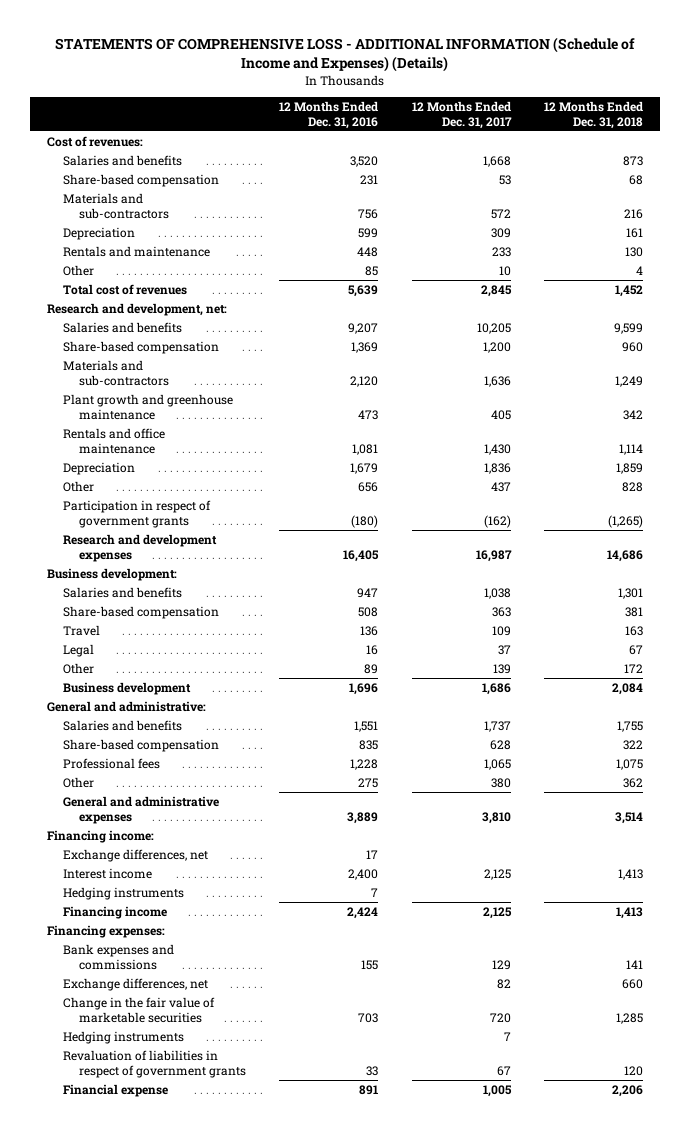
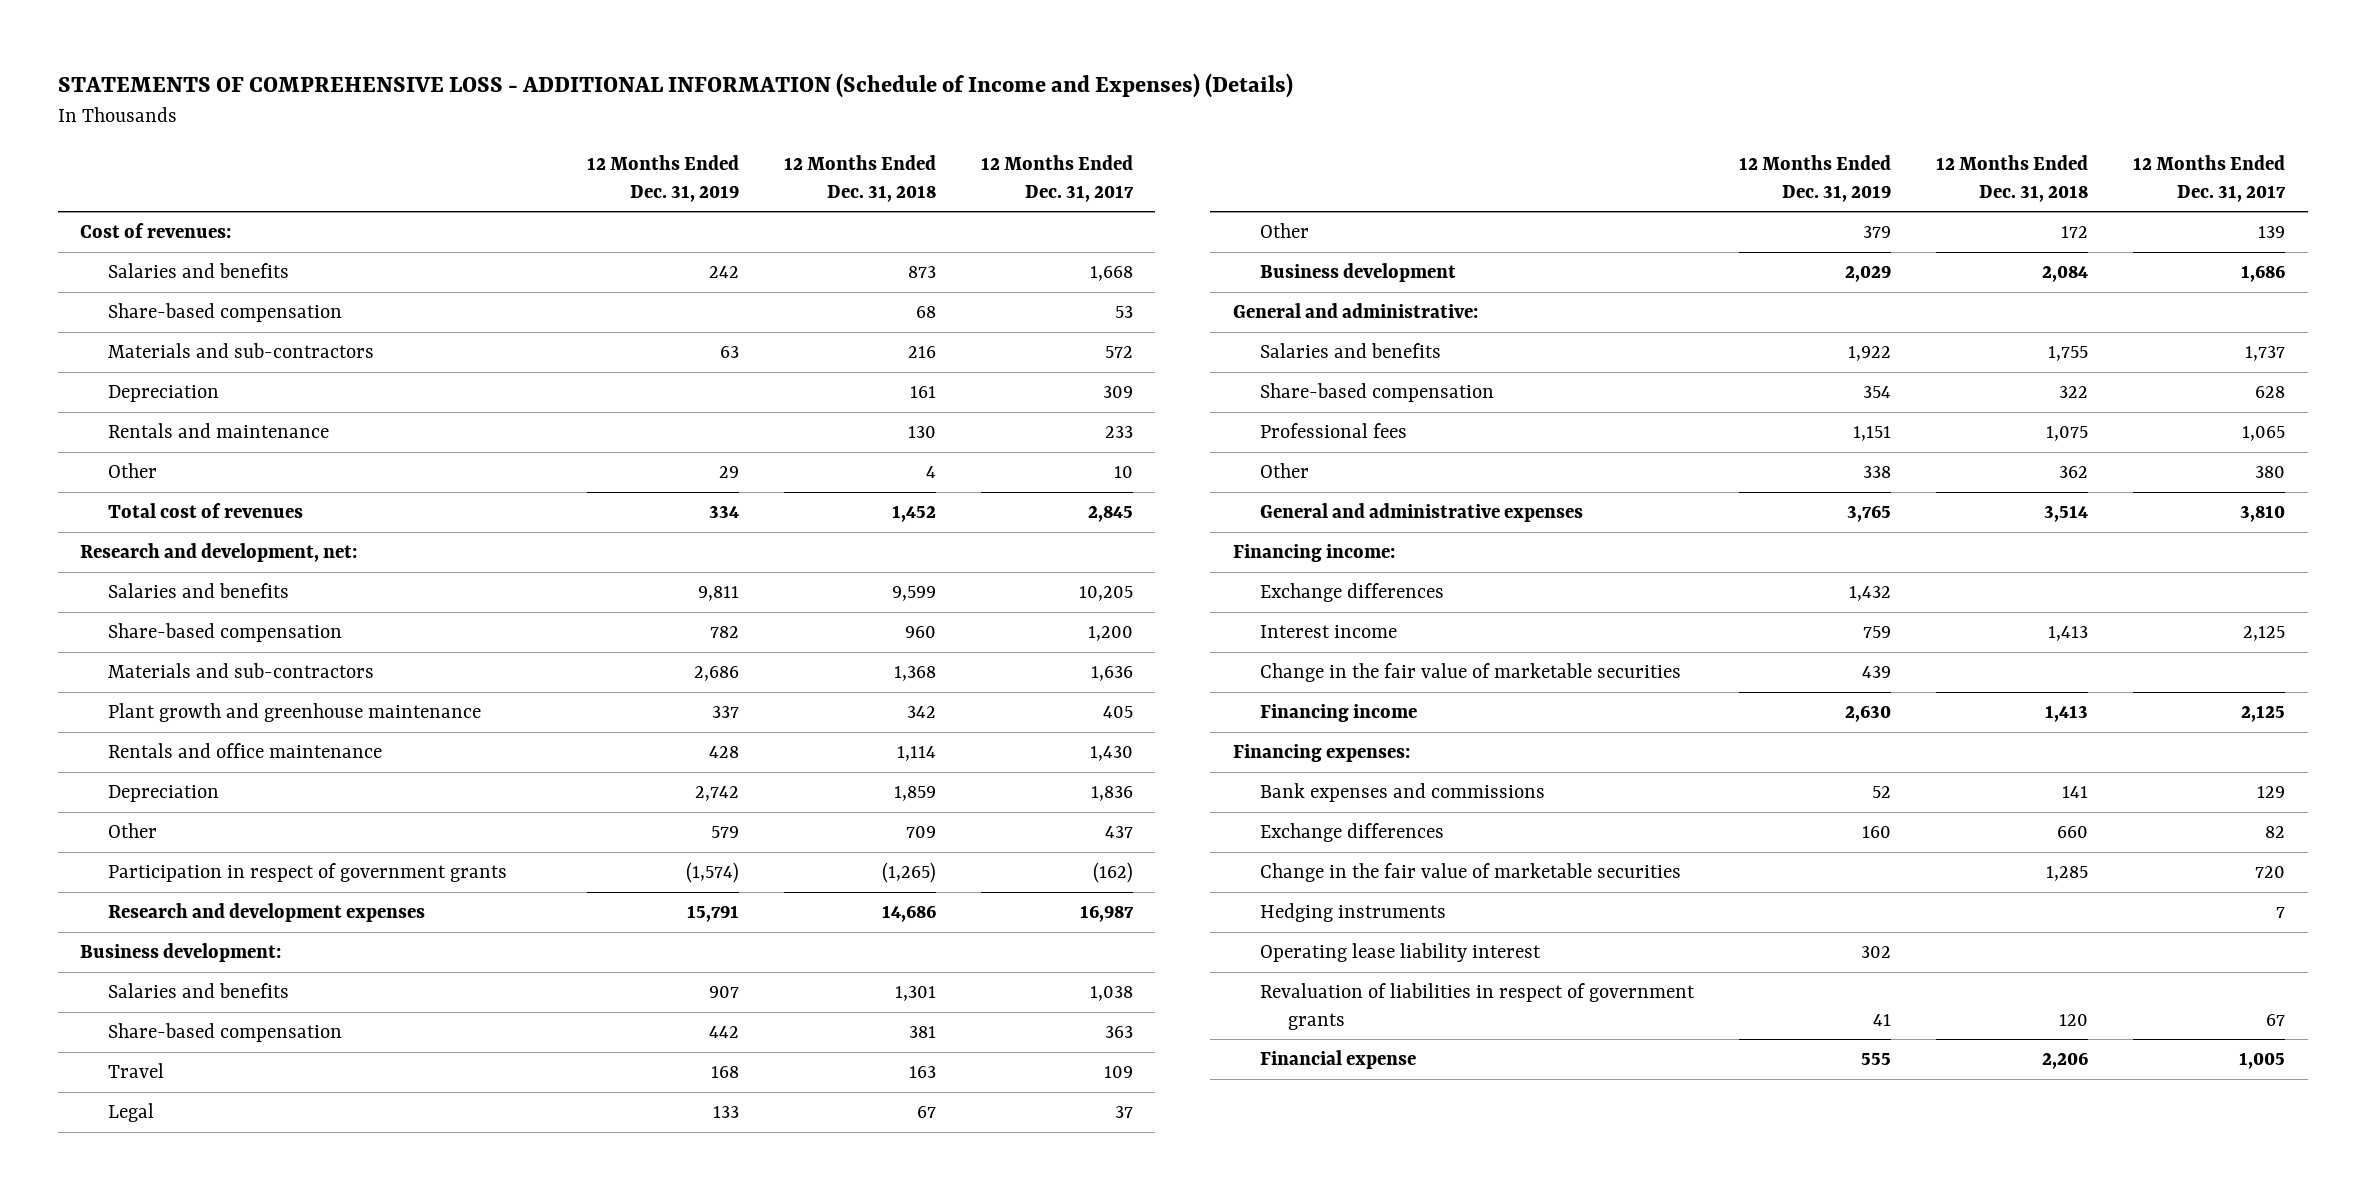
[279,100,379,130] 12 Months Ended Dec. 31, 2016 -> none
none -> [586,154,739,202] 12 Months Ended Dec. 31, 2019
[615,376,644,388] 1,249 -> [893,666,936,682] 1,368
[622,481,644,492] 828 -> [905,826,936,839] 709
[62,848,208,862] Exchange differences, net -> [1260,583,1445,603] Exchange differences
[62,886,184,900] Hedging instruments -> none
none -> [1260,663,1682,683] Change in the fair value of marketable securities
[62,977,208,991] Exchange differences, net -> [1260,823,1445,843] Exchange differences
none -> [1260,943,1542,963] Operating lease liability interest

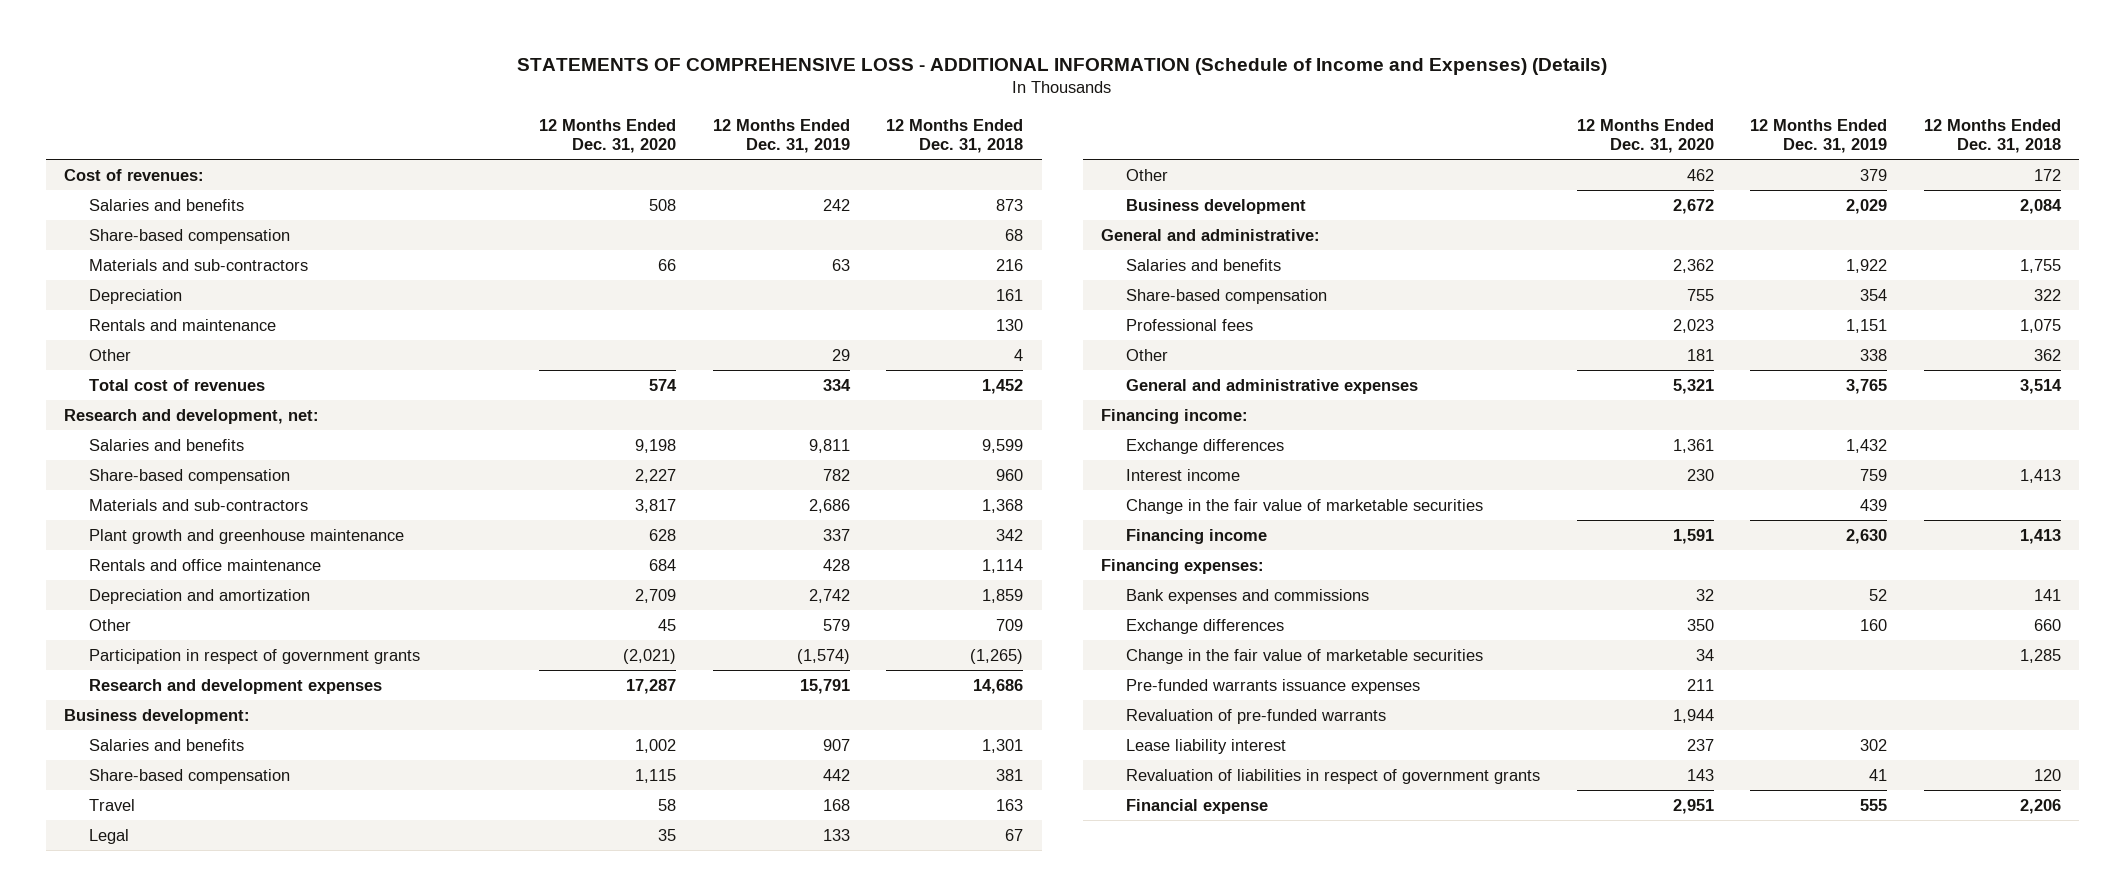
[980,154,1134,202] 12 Months Ended Dec. 31, 2017 -> none
none -> [539,118,677,154] 12 Months Ended Dec. 31, 2020
[107,785,219,803] Depreciation -> [88,588,310,604] Depreciation and amortization
[1260,903,1447,923] Hedging instruments -> none
none -> [1125,678,1420,694] Pre-funded warrants issuance expenses
none -> [1125,708,1386,724] Revaluation of pre-funded warrants
[1260,943,1542,963] Operating lease liability interest -> [1125,738,1286,754] Lease liability interest

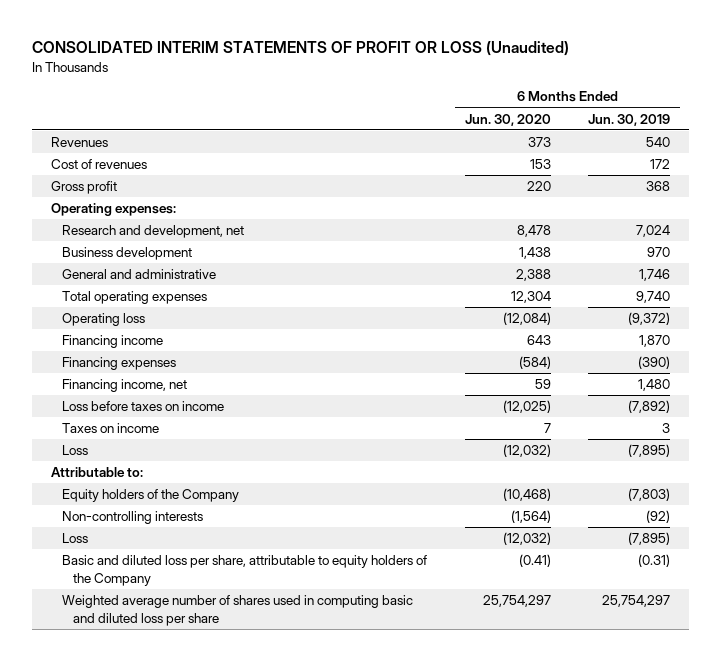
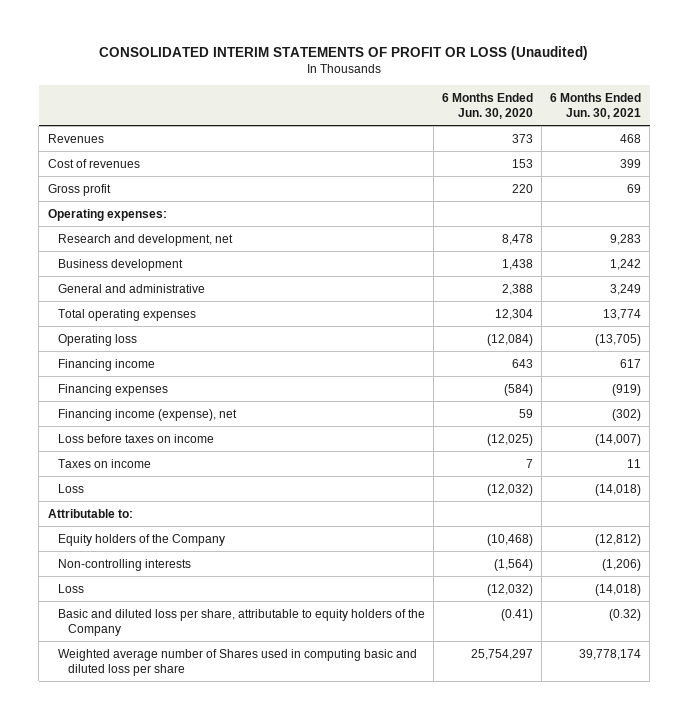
[588,113,671,126] Jun. 30, 2019 -> none
none -> [550,92,642,120] 6 Months Ended Jun. 30, 2021
[62,379,188,393] Financing income, net -> [57,408,237,421] Financing income (expense), net
[62,595,414,626] Weighted average number of shares used in computing basic and diluted loss per share -> [57,648,417,676] Weighted average number of Shares used in computing basic and diluted loss per share

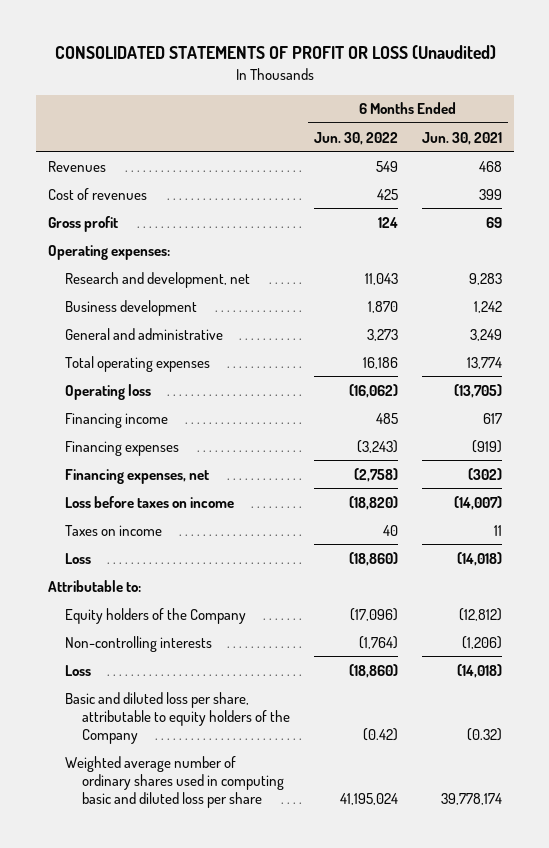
[99,46,589,61] CONSOLIDATED INTERIM STATEMENTS OF PROFIT OR LOSS (Unaudited) -> [54,45,496,60] CONSOLIDATED STATEMENTS OF PROFIT OR LOSS (Unaudited)
[441,92,533,120] 6 Months Ended Jun. 30, 2020 -> none
none -> [313,131,398,145] Jun. 30, 2022
[57,408,237,421] Financing income (expense), net -> [64,468,209,484] Financing expenses, net
[57,648,417,676] Weighted average number of Shares used in computing basic and diluted loss per share -> [64,755,285,808] Weighted average number of ordinary shares used in computing basic and diluted loss per share

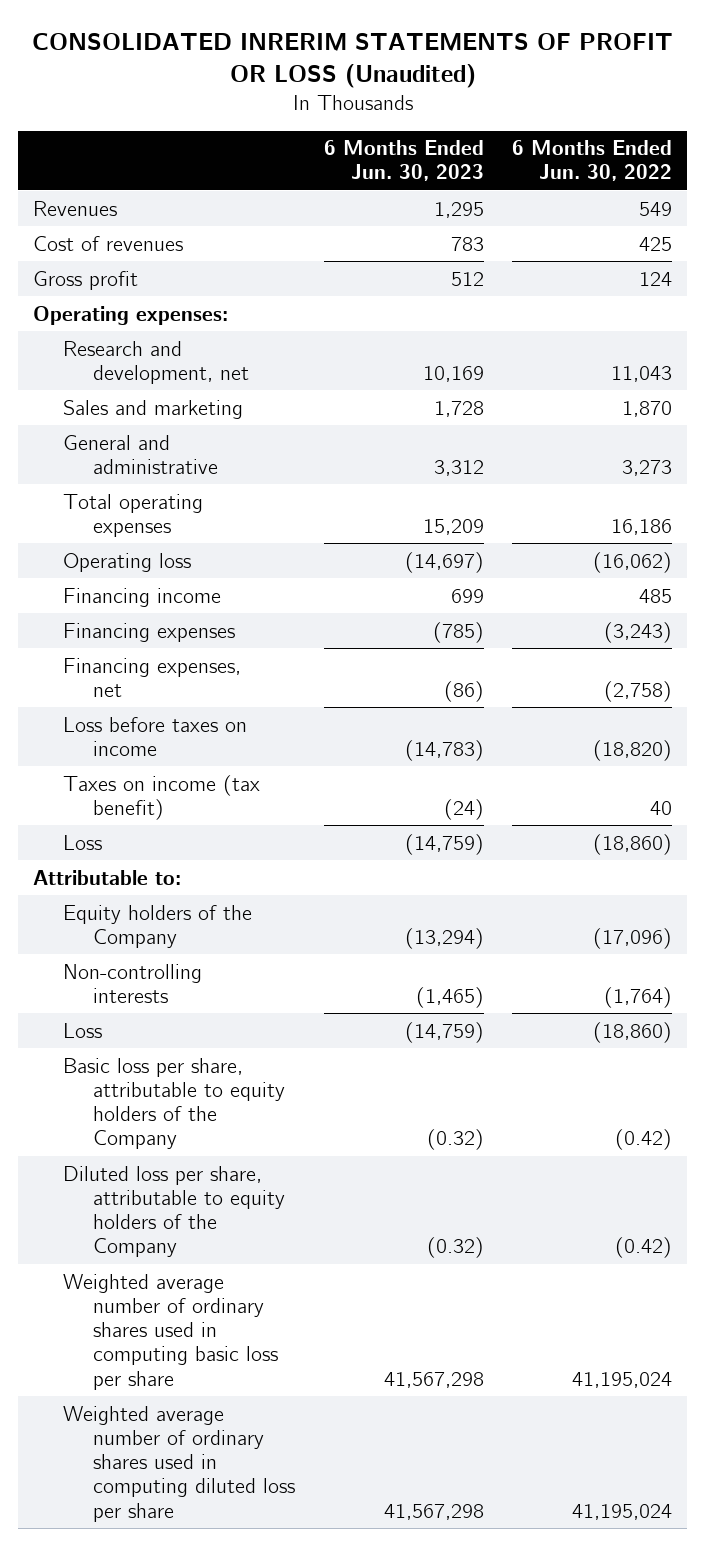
[54,45,496,60] CONSOLIDATED STATEMENTS OF PROFIT OR LOSS (Unaudited) -> [31,33,673,89] CONSOLIDATED INRERIM STATEMENTS OF PROFIT OR LOSS (Unaudited)
[421,131,502,145] Jun. 30, 2021 -> none
none -> [323,140,484,182] 6 Months Ended Jun. 30, 2023
[64,299,197,316] Business development -> [62,399,243,419] Sales and marketing
[64,524,162,536] Taxes on income -> [62,774,260,820] Taxes on income (tax benefit)
none -> [62,1057,286,1150] Basic loss per share, attributable to equity holders of the Company
[64,691,291,744] Basic and diluted loss per share, attributable to equity holders of the Company -> [62,1165,286,1258] Diluted loss per share, attributable to equity holders of the Company
none -> [62,1273,279,1390] Weighted average number of ordinary shares used in computing basic loss per share
[64,755,285,808] Weighted average number of ordinary shares used in computing basic and diluted loss per share -> [62,1405,296,1522] Weighted average number of ordinary shares used in computing diluted loss per share

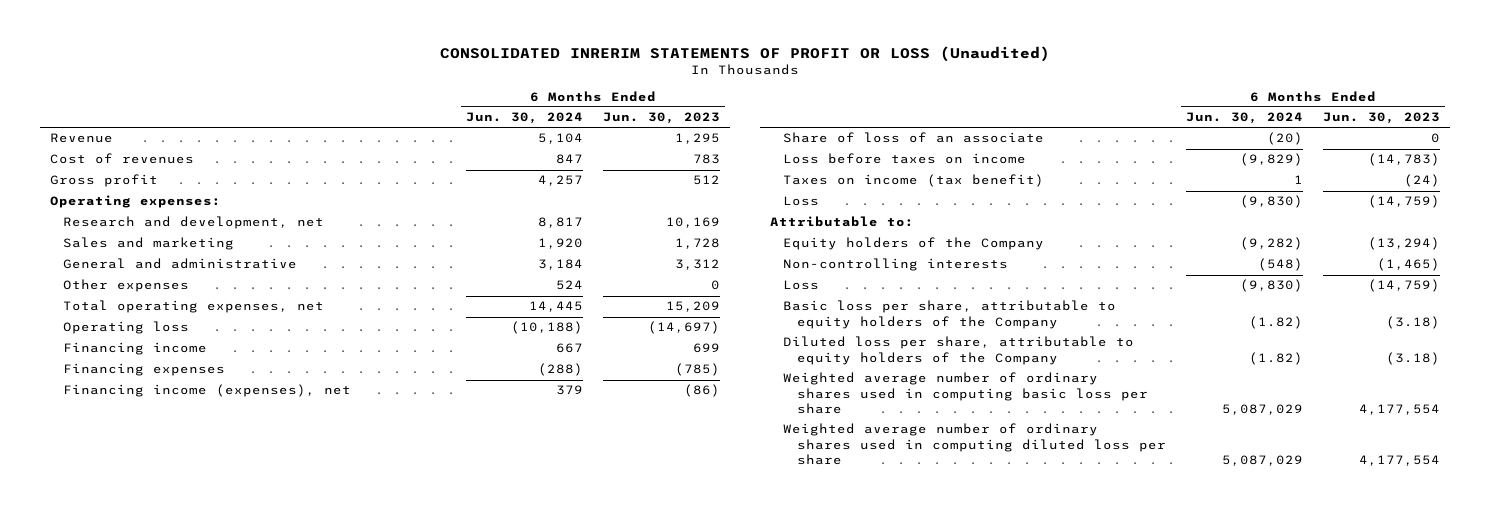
[512,140,673,182] 6 Months Ended Jun. 30, 2022 -> none
none -> [465,112,583,125] Jun. 30, 2024
[32,200,117,216] Revenues -> [49,133,113,144] Revenue
none -> [63,279,190,293] Other expenses
[62,493,203,537] Total operating expenses -> [63,300,325,314] Total operating expenses, net
[62,657,241,697] Financing expenses, net -> [63,384,352,398] Financing income (expenses), net
none -> [783,132,1045,144] Share of loss of an associate
[426,1129,484,1151] (0.32) -> [1386,315,1441,329] (3.18)
[426,1237,484,1259] (0.32) -> [1386,351,1441,365] (3.18)
[383,1371,484,1388] 41,567,298 -> [1359,403,1441,415] 4,177,554
[383,1503,484,1520] 41,567,298 -> [1359,454,1441,466] 4,177,554

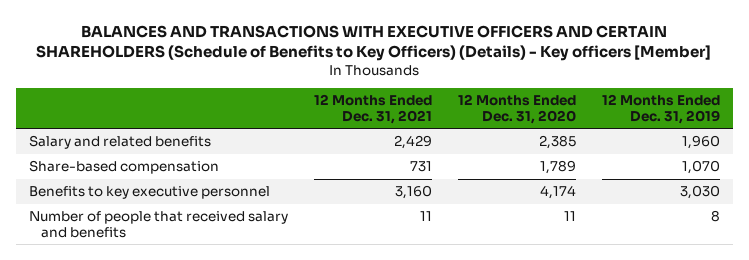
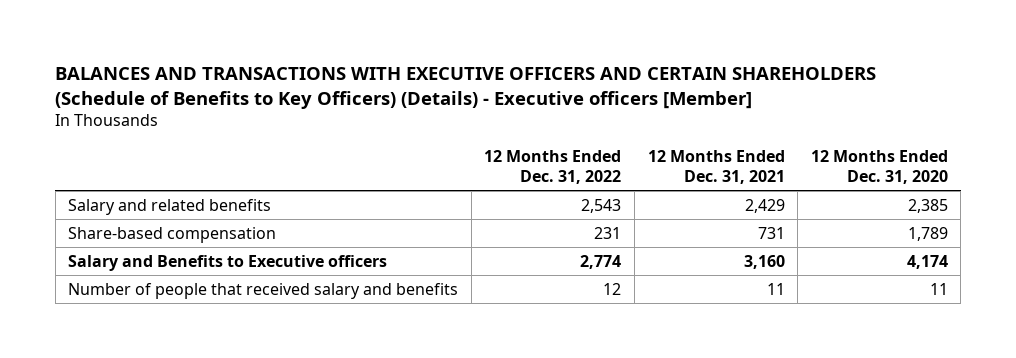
[36,24,712,62] BALANCES AND TRANSACTIONS WITH EXECUTIVE OFFICERS AND CERTAIN SHAREHOLDERS (Schedule of Benefits to Key Officers) (Details) - Key officers [Member] -> [55,66,877,109] BALANCES AND TRANSACTIONS WITH EXECUTIVE OFFICERS AND CERTAIN SHAREHOLDERS (Schedule of Benefits to Key Officers) (Details) - Executive officers [Member]
[601,94,720,124] 12 Months Ended Dec. 31, 2019 -> none
none -> [484,149,622,184] 12 Months Ended Dec. 31, 2022
[29,186,271,200] Benefits to key executive personnel -> [68,254,388,271] Salary and Benefits to Executive officers

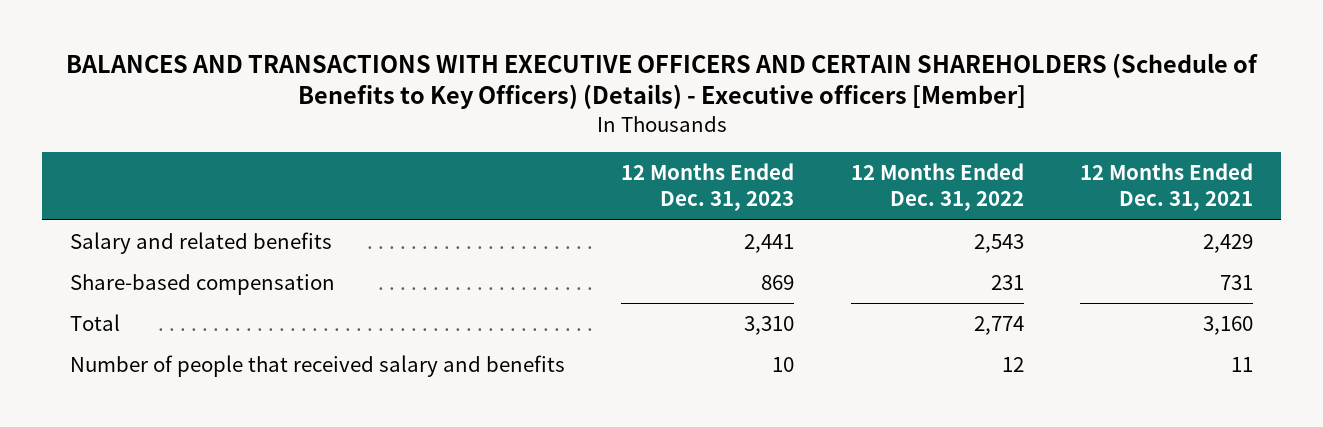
[810,149,948,184] 12 Months Ended Dec. 31, 2020 -> none
none -> [621,163,795,212] 12 Months Ended Dec. 31, 2023
[68,254,388,271] Salary and Benefits to Executive officers -> [69,314,120,332] Total

